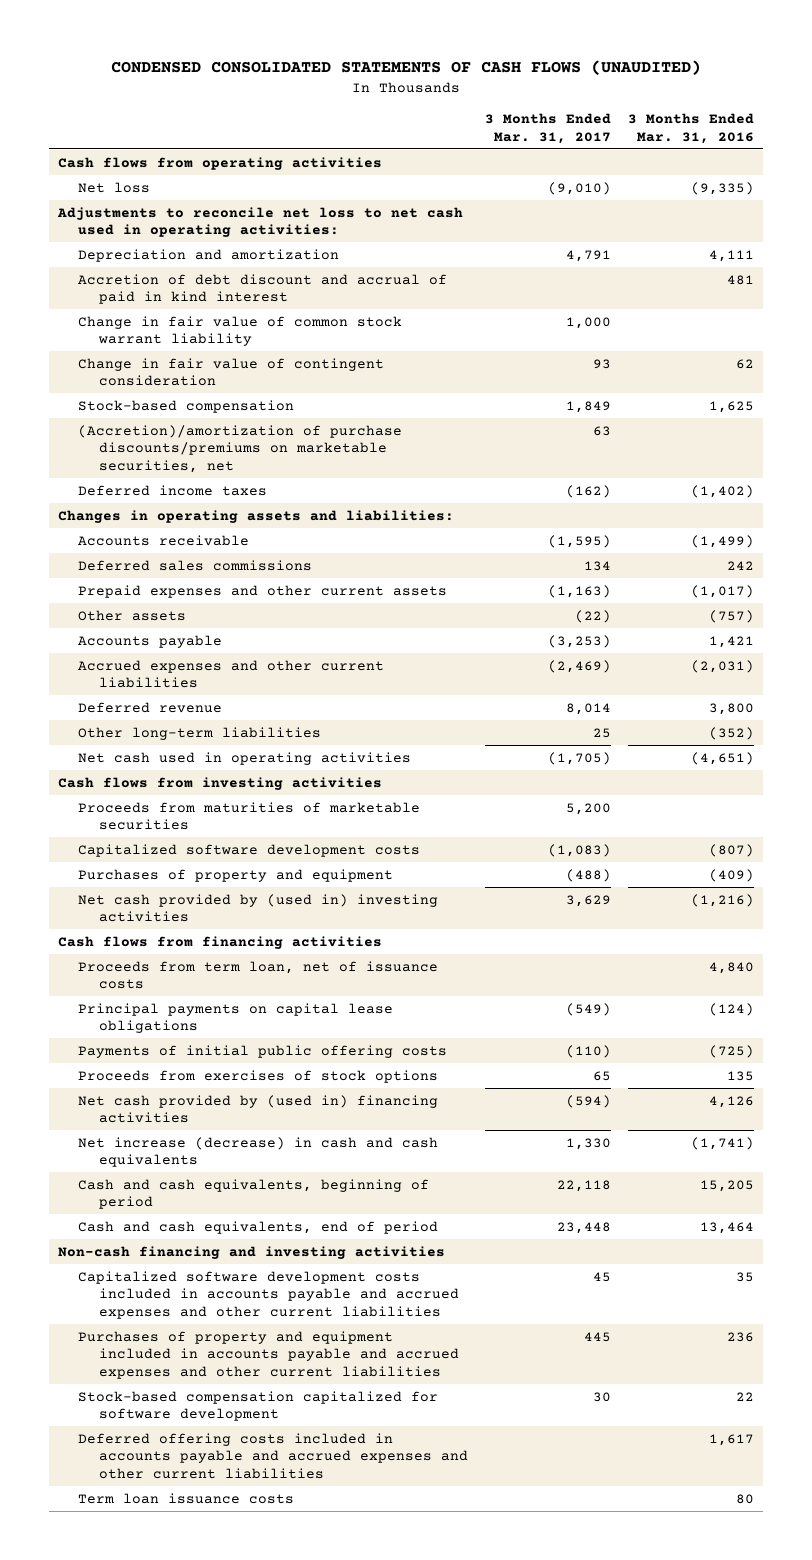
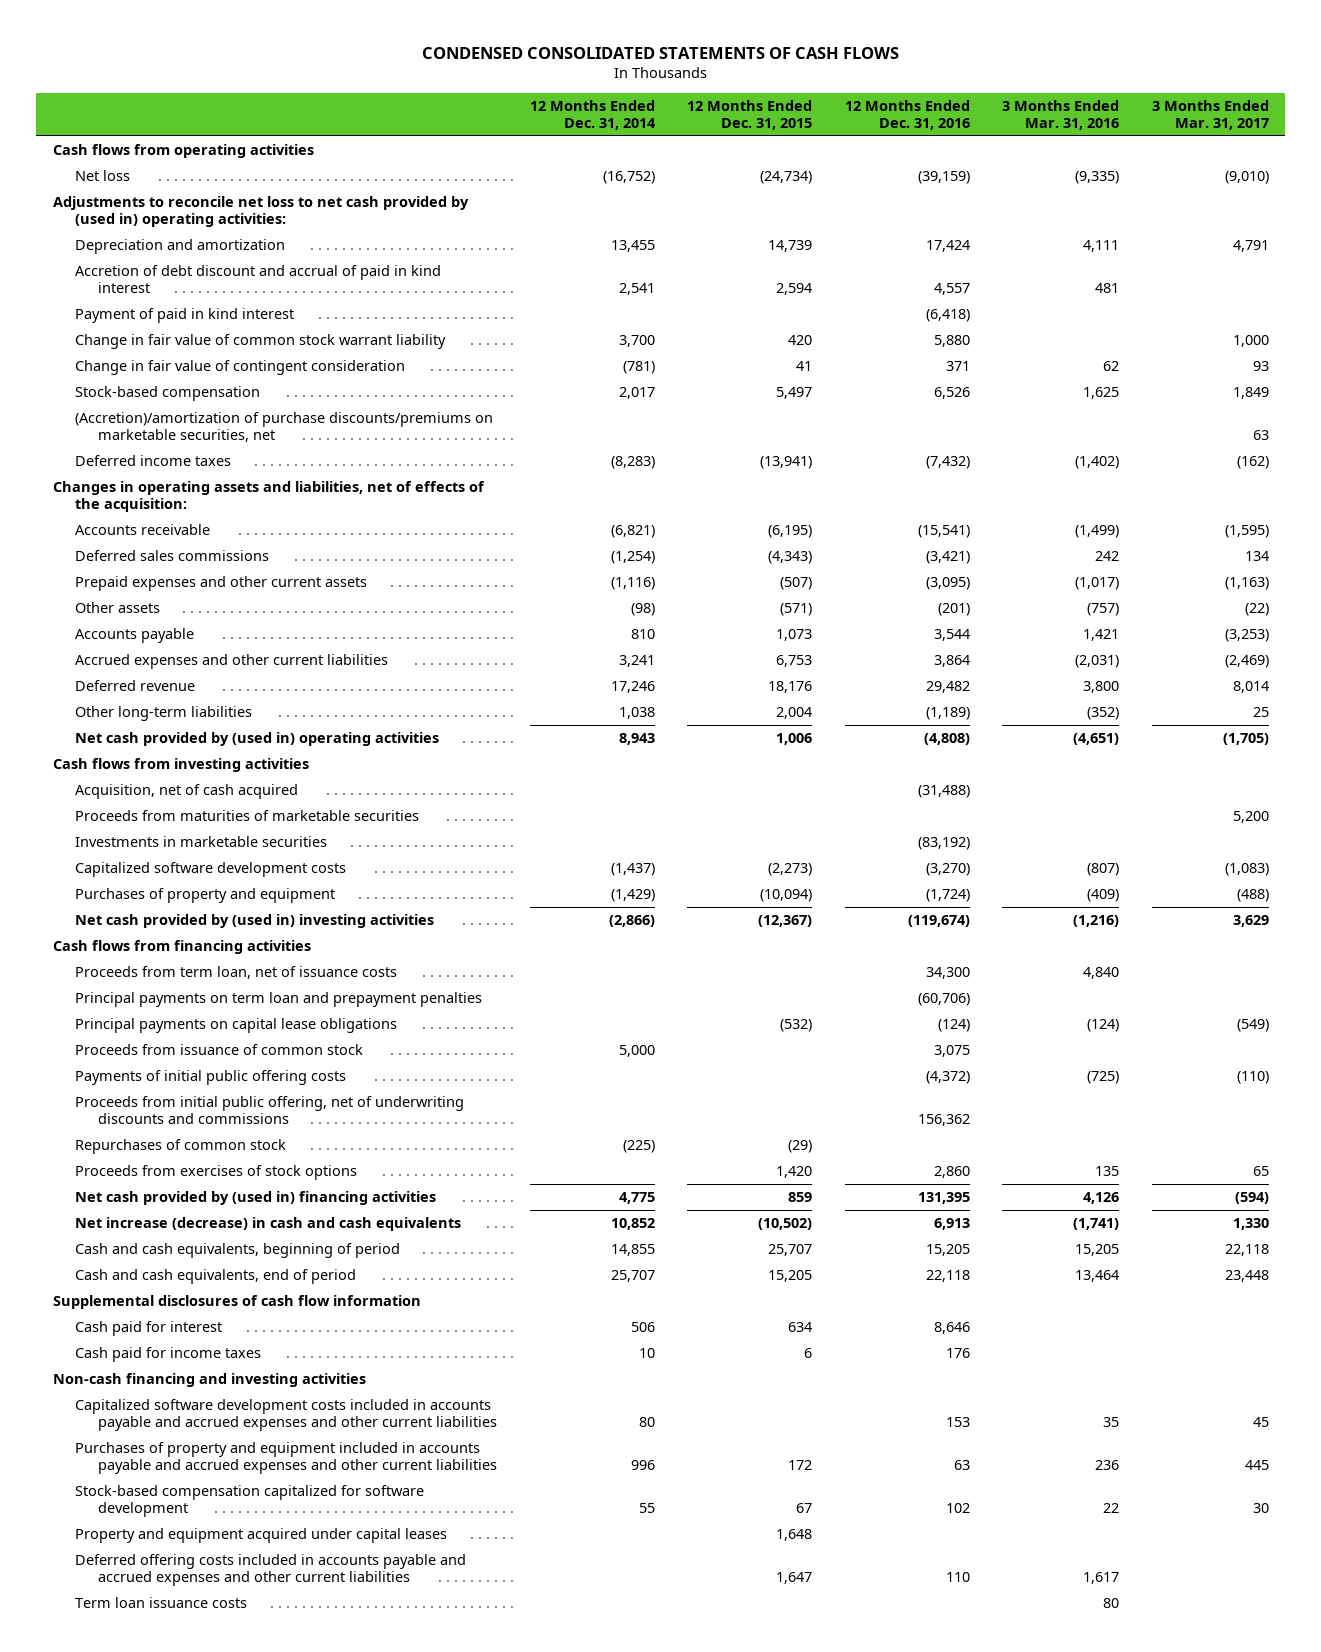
[110,59,701,75] CONDENSED CONSOLIDATED STATEMENTS OF CASH FLOWS (UNAUDITED) -> [421,46,899,59] CONDENSED CONSOLIDATED STATEMENTS OF CASH FLOWS
none -> [529,100,656,130] 12 Months Ended Dec. 31, 2014
none -> [687,100,813,130] 12 Months Ended Dec. 31, 2015
none -> [844,100,970,130] 12 Months Ended Dec. 31, 2016
[56,206,463,238] Adjustments to reconcile net loss to net cash used in operating activities: -> [52,196,469,228] Adjustments to reconcile net loss to net cash provided by (used in) operating activities:
none -> [75,308,295,324] Payment of paid in kind interest
[57,509,454,523] Changes in operating assets and liabilities: -> [52,481,485,513] Changes in operating assets and liabilities, net of effects of the acquisition:
[78,751,412,765] Net cash used in operating activities -> [75,732,440,747] Net cash provided by (used in) operating activities
none -> [75,784,299,800] Acquisition, net of cash acquired
none -> [75,836,328,848] Investments in marketable securities
none -> [75,992,483,1008] Principal payments on term loan and prepayment penalties
none -> [75,1044,364,1056] Proceeds from issuance of common stock
none -> [75,1096,465,1125] Proceeds from initial public offering, net of underwriting discounts and commissions
none -> [75,1139,287,1155] Repurchases of common stock
none -> [52,1295,421,1310] Supplemental disclosures of cash flow information
none -> [75,1321,223,1337] Cash paid for interest
none -> [75,1347,262,1363] Cash paid for income taxes
none -> [75,1528,448,1544] Property and equipment acquired under capital leases

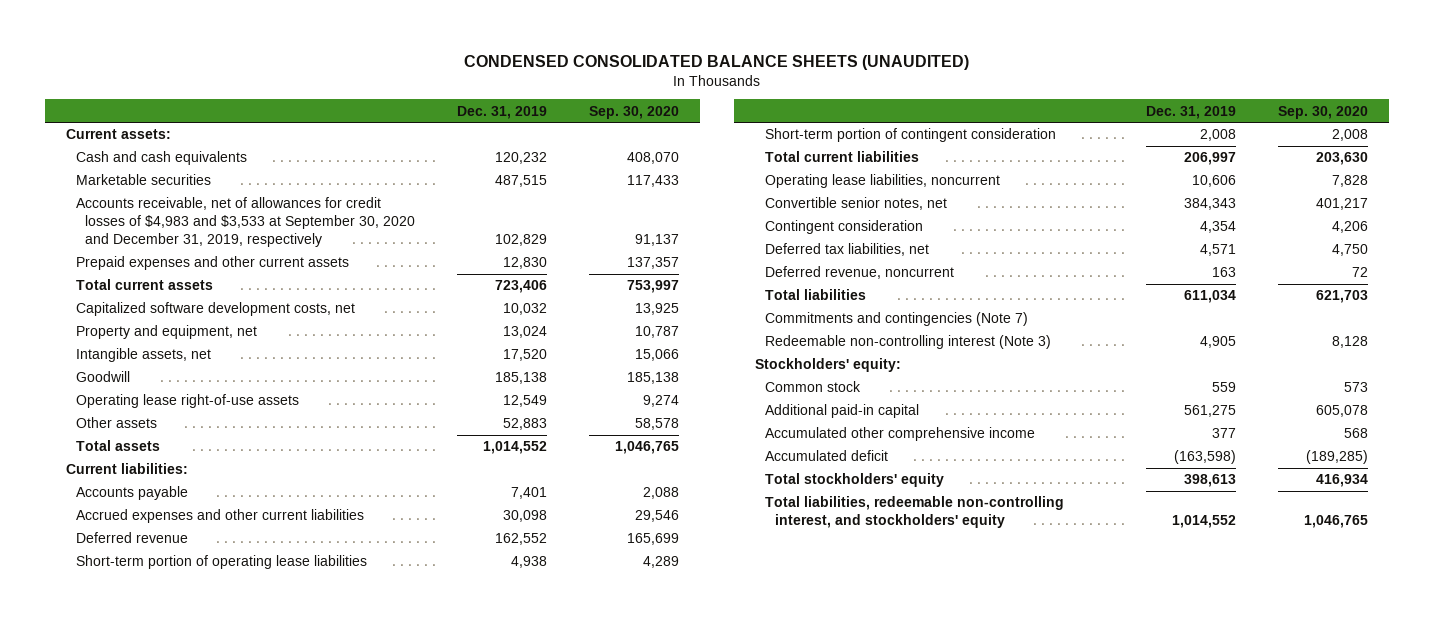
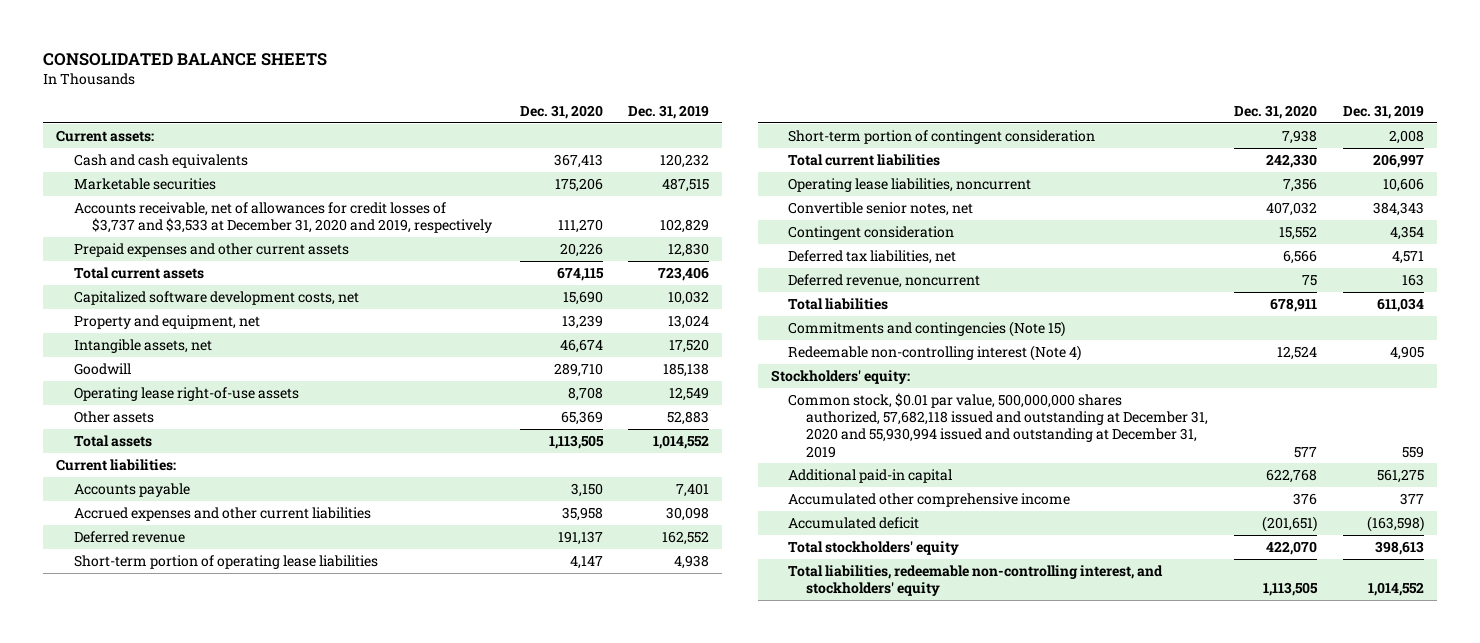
[463,54,969,70] CONDENSED CONSOLIDATED BALANCE SHEETS (UNAUDITED) -> [43,53,328,67] CONSOLIDATED BALANCE SHEETS
[588,105,679,119] Sep. 30, 2020 -> none
none -> [519,104,603,119] Dec. 31, 2020
[75,197,416,248] Accounts receivable, net of allowances for credit losses of $4,983 and $3,533 at September 30, 2020 and December 31, 2019, respectively -> [73,202,492,234] Accounts receivable, net of allowances for credit losses of $3,737 and $3,533 at December 31, 2020 and 2019, respectively
[764,312,1028,327] Commitments and contingencies (Note 7) -> [788,321,1066,338] Commitments and contingencies (Note 15)
[764,335,1051,350] Redeemable non-controlling interest (Note 3) -> [788,345,1082,362] Redeemable non-controlling interest (Note 4)
[764,381,861,393] Common stock -> [788,393,1209,458] Common stock, $0.01 par value, 500,000,000 shares authorized, 57,682,118 issued and outstanding at December 31, 2020 and 55,930,994 issued and outstanding at December 31, 2019

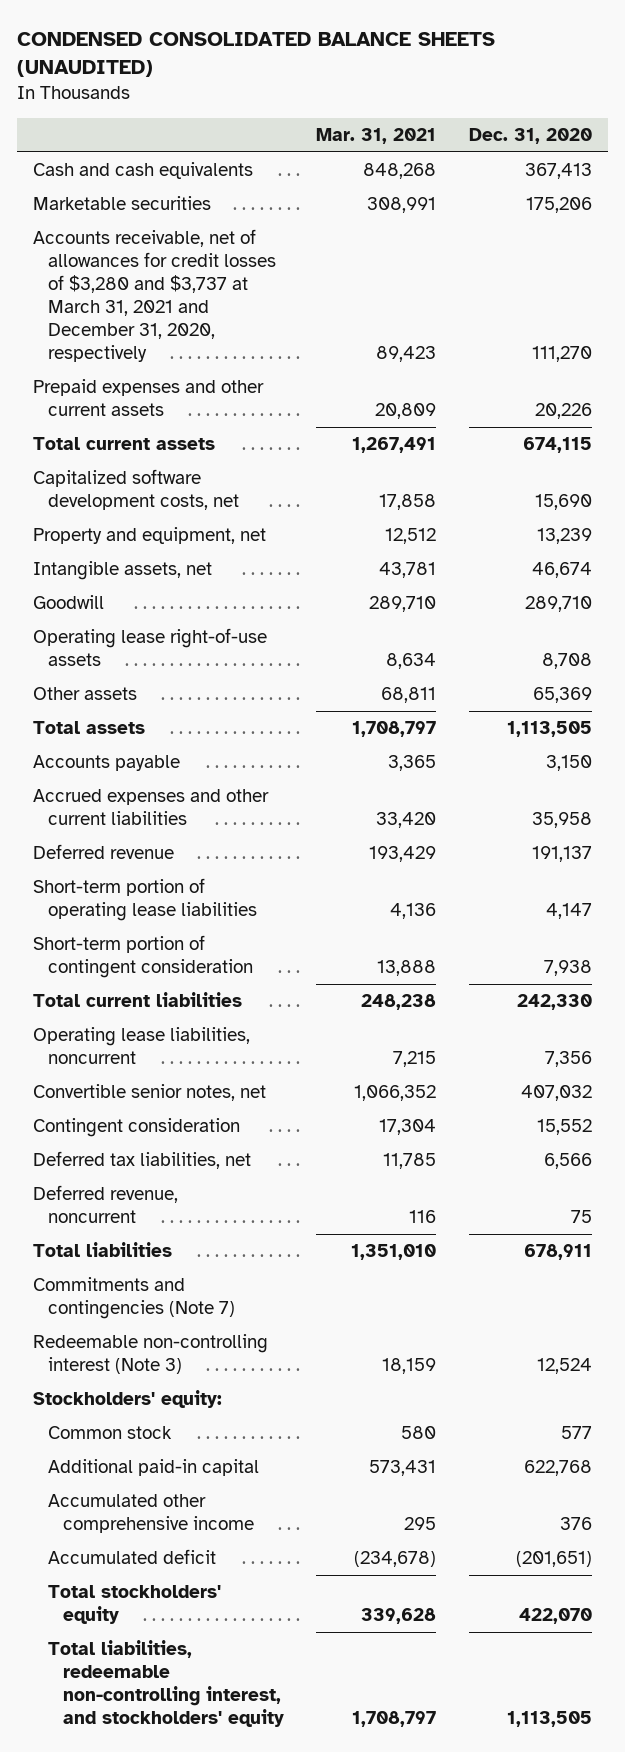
[43,53,328,67] CONSOLIDATED BALANCE SHEETS -> [17,31,496,78] CONDENSED CONSOLIDATED BALANCE SHEETS (UNAUDITED)
[628,104,710,119] Dec. 31, 2019 -> none
none -> [316,128,437,145] Mar. 31, 2021
[56,130,155,143] Current assets: -> none
[73,202,492,234] Accounts receivable, net of allowances for credit losses of $3,737 and $3,533 at December 31, 2020 and 2019, respectively -> [33,229,277,363] Accounts receivable, net of allowances for credit losses of $3,280 and $3,737 at March 31, 2021 and December 31, 2020, respectively
[56,459,177,472] Current liabilities: -> none
[788,321,1066,338] Commitments and contingencies (Note 15) -> [33,1277,236,1320] Commitments and contingencies (Note 7)
[788,345,1082,362] Redeemable non-controlling interest (Note 4) -> [33,1334,269,1375] Redeemable non-controlling interest (Note 3)
[788,393,1209,458] Common stock, $0.01 par value, 500,000,000 shares authorized, 57,682,118 issued and outstanding at December 31, 2020 and 55,930,994 issued and outstanding at December 31, 2019 -> [48,1426,173,1440] Common stock

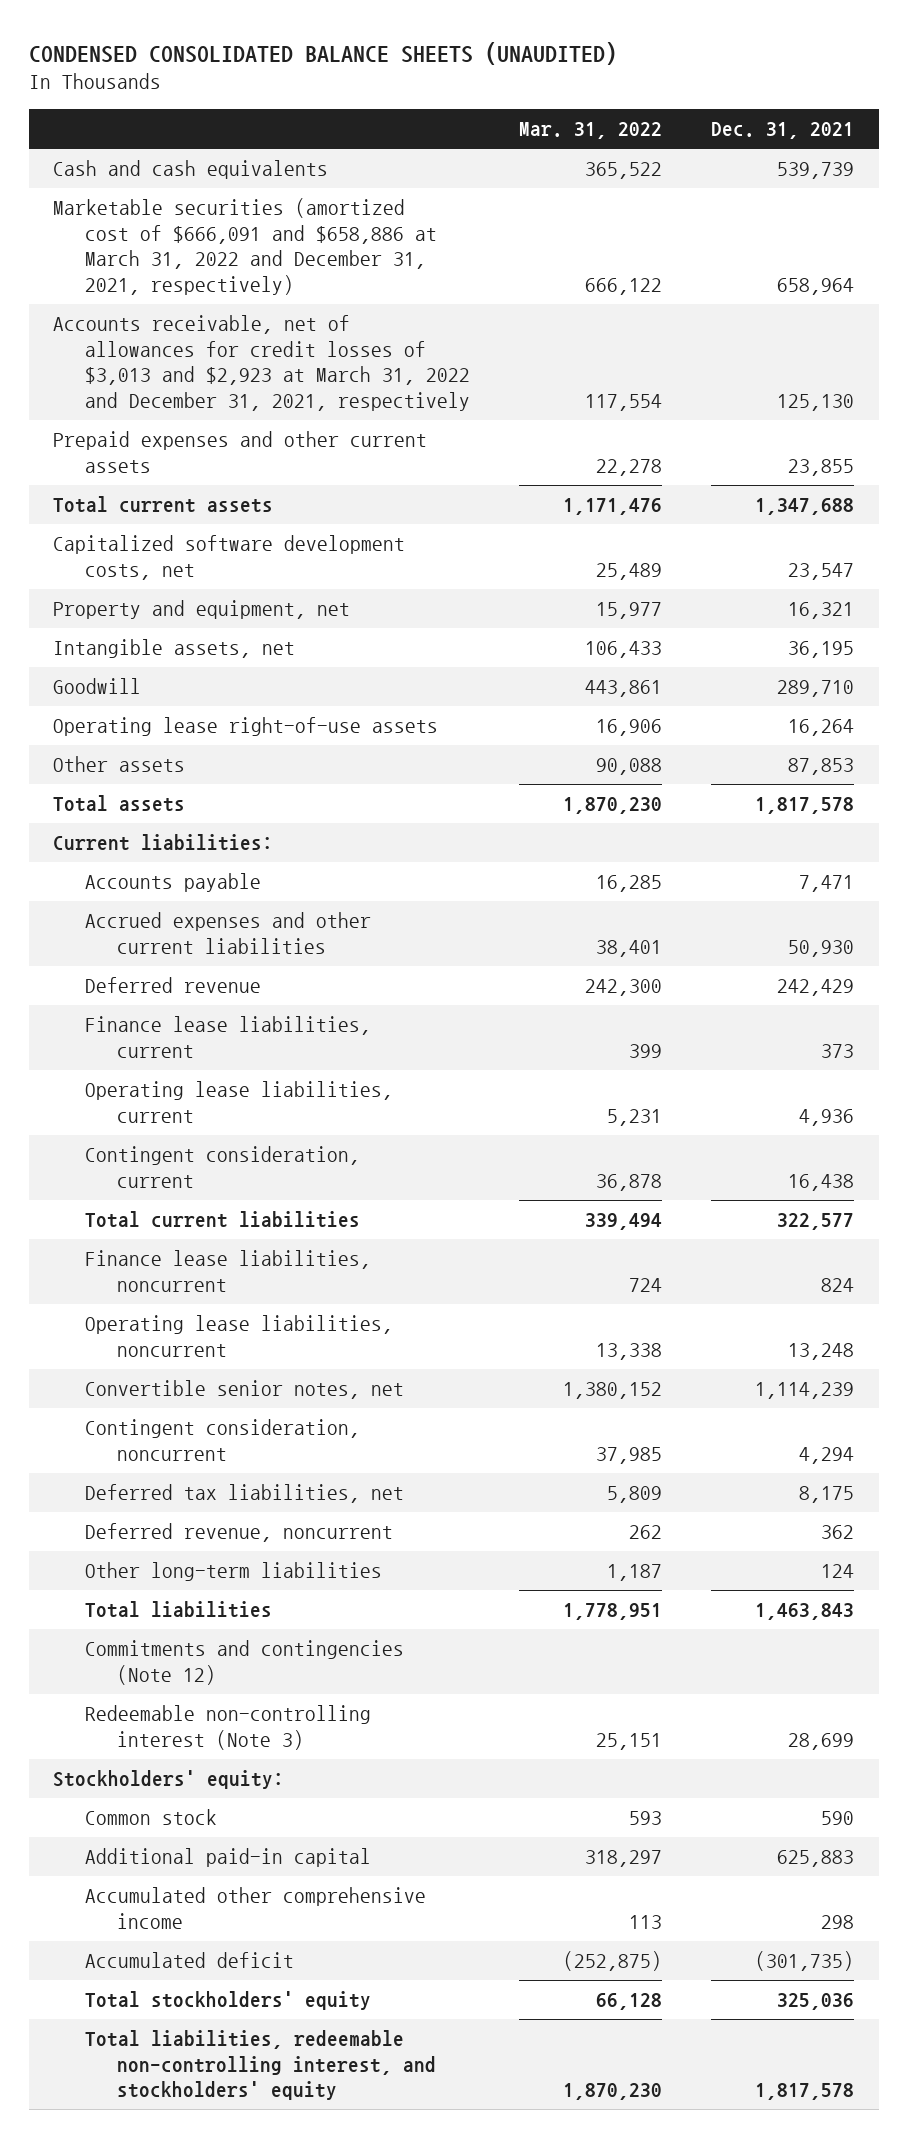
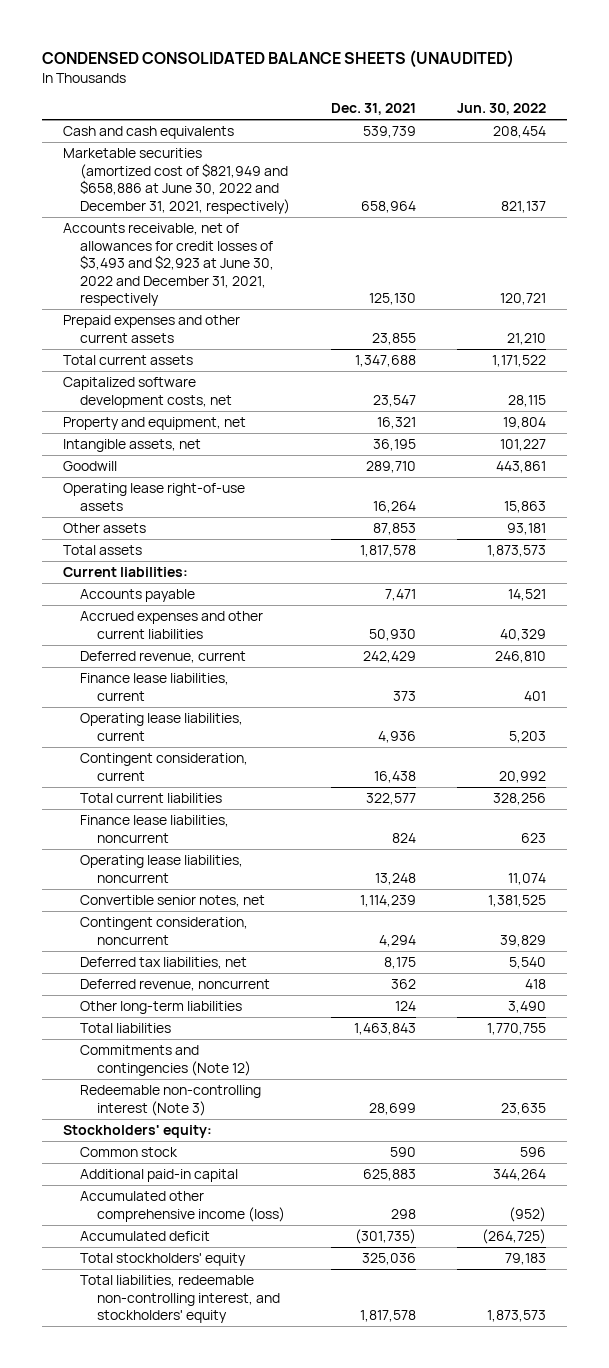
[519,122,663,140] Mar. 31, 2022 -> none
none -> [457,103,547,116] Jun. 30, 2022
[53,198,438,295] Marketable securities (amortized cost of $666,091 and $658,886 at March 31, 2022 and December 31, 2021, respectively) -> [62,148,290,214] Marketable securities (amortized cost of $821,949 and $658,886 at June 30, 2022 and December 31, 2021, respectively)
[53,315,471,411] Accounts receivable, net of allowances for credit losses of $3,013 and $2,923 at March 31, 2022 and December 31, 2021, respectively -> [62,223,274,307] Accounts receivable, net of allowances for credit losses of $3,493 and $2,923 at June 30, 2022 and December 31, 2021, respectively
[85,977,262,994] Deferred revenue -> [79,651,246,664] Deferred revenue, current
[85,1887,427,1929] Accumulated other comprehensive income -> [79,1191,285,1222] Accumulated other comprehensive income (loss)

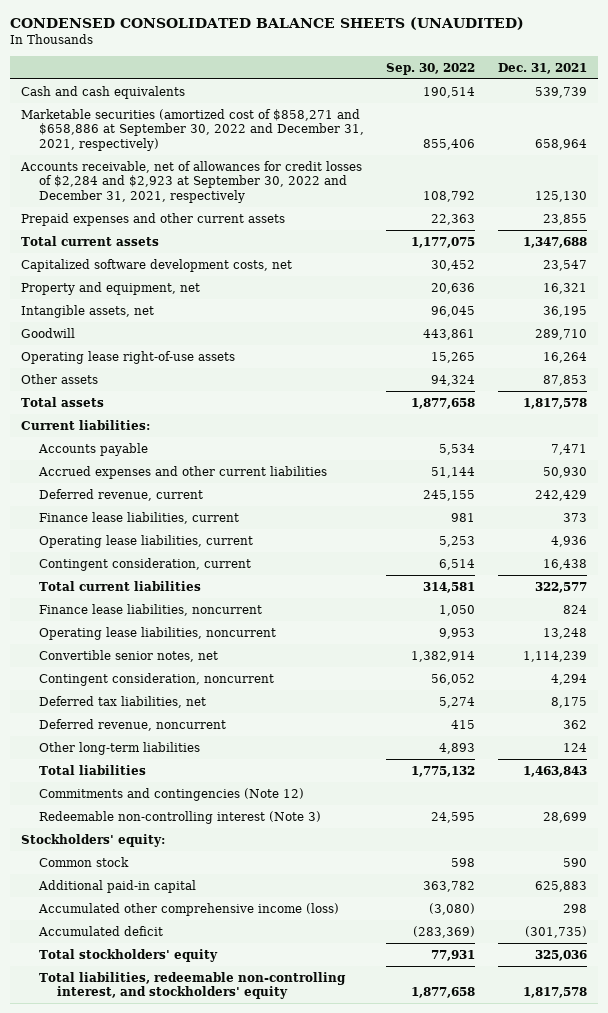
[457,103,547,116] Jun. 30, 2022 -> none
none -> [386,62,476,75] Sep. 30, 2022
[62,148,290,214] Marketable securities (amortized cost of $821,949 and $658,886 at June 30, 2022 and December 31, 2021, respectively) -> [21,108,364,151] Marketable securities (amortized cost of $858,271 and $658,886 at September 30, 2022 and December 31, 2021, respectively)
[62,223,274,307] Accounts receivable, net of allowances for credit losses of $3,493 and $2,923 at June 30, 2022 and December 31, 2021, respectively -> [20,160,363,203] Accounts receivable, net of allowances for credit losses of $2,284 and $2,923 at September 30, 2022 and December 31, 2021, respectively

